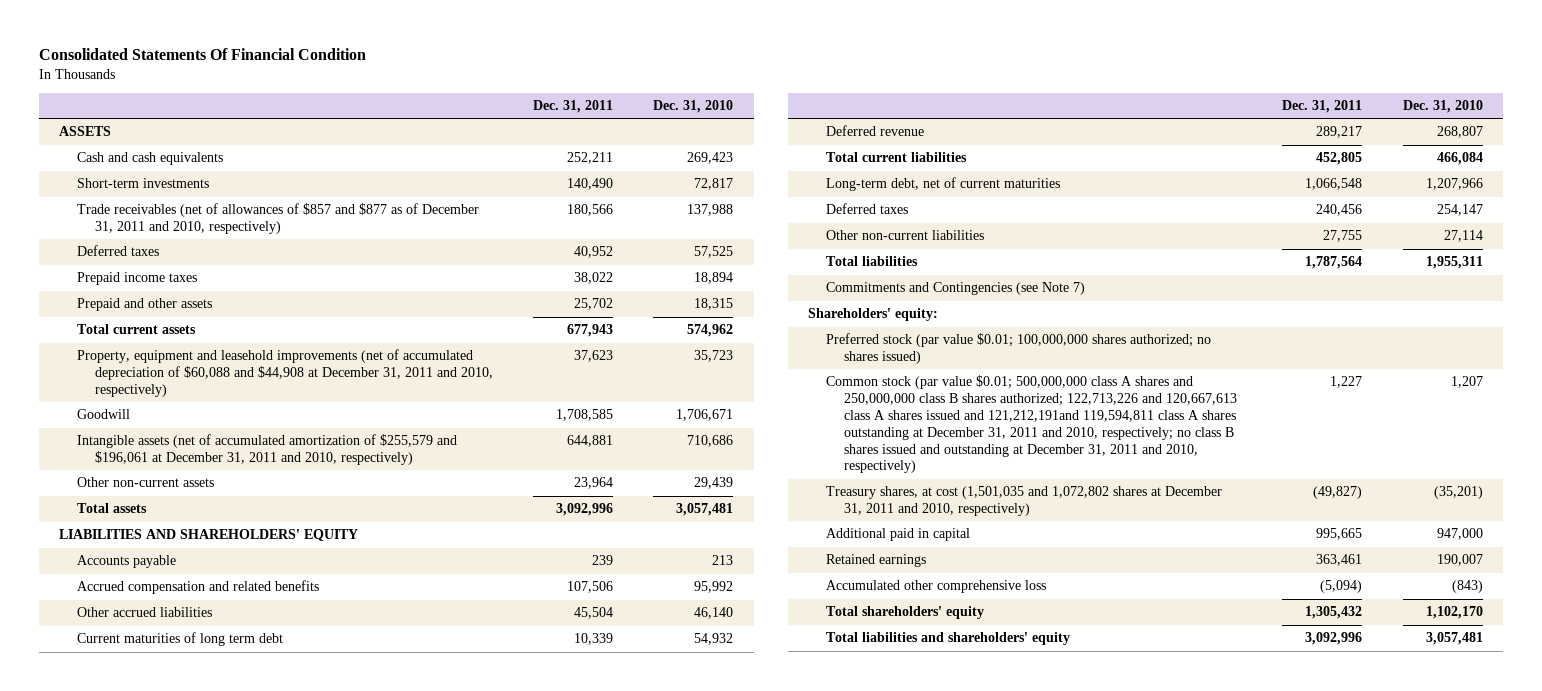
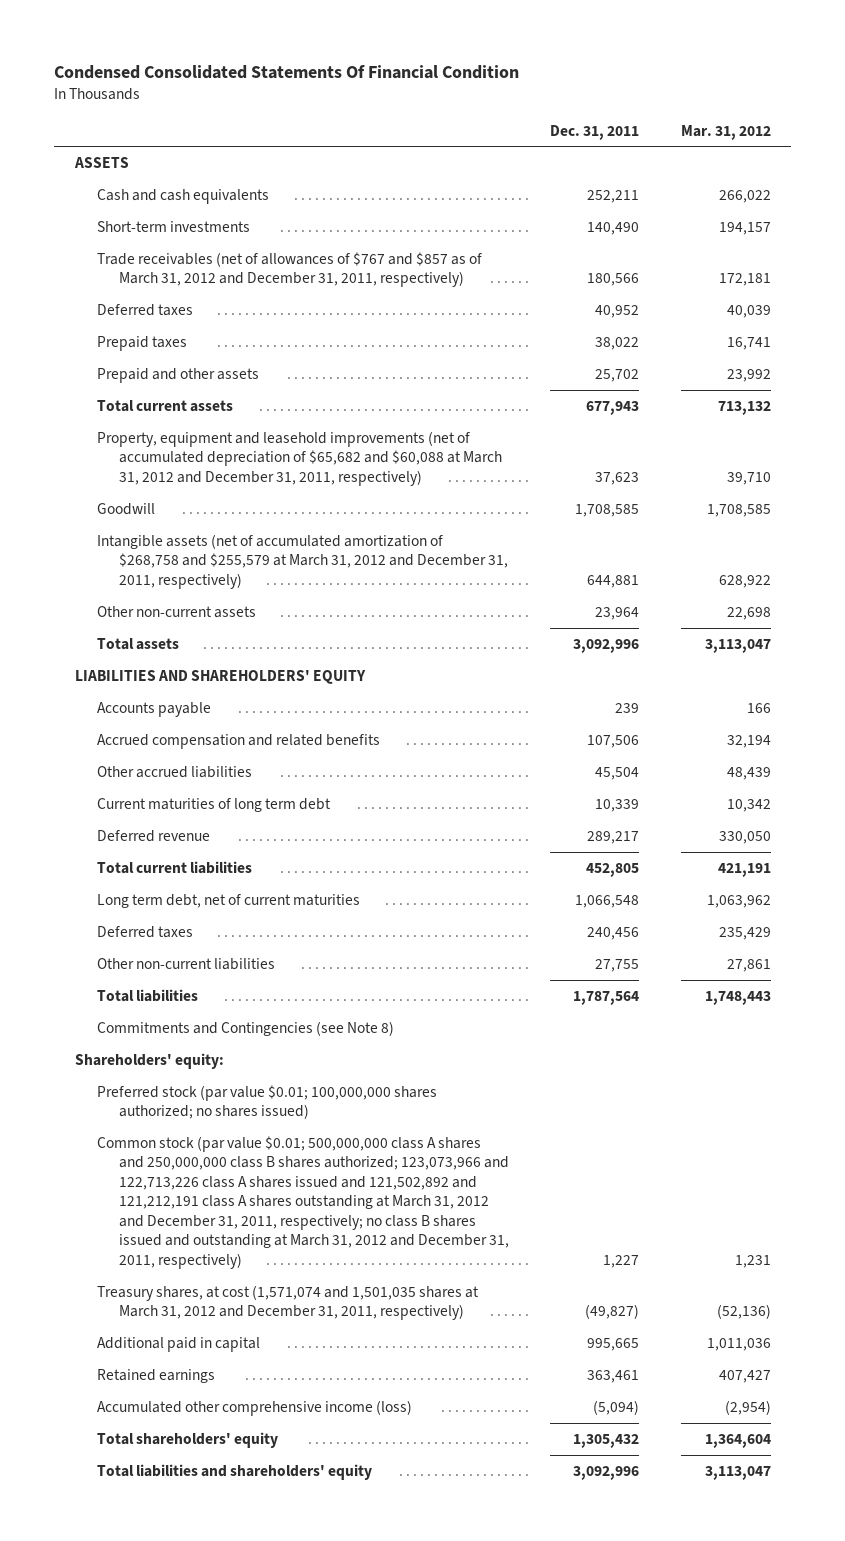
[38,48,366,61] Consolidated Statements Of Financial Condition -> [53,65,519,80] Condensed Consolidated Statements Of Financial Condition
[653,100,734,114] Dec. 31, 2010 -> none
none -> [680,124,771,140] Mar. 31, 2012
[76,203,479,235] Trade receivables (net of allowances of $857 and $877 as of December 31, 2011 and 2010, respectively) -> [96,252,482,288] Trade receivables (net of allowances of $767 and $857 as of March 31, 2012 and December 31, 2011, respectively)
[76,272,197,286] Prepaid income taxes -> [96,336,187,352] Prepaid taxes
[76,349,493,397] Property, equipment and leasehold improvements (net of accumulated depreciation of $60,088 and $44,908 at December 31, 2011 and 2010, respectively) -> [96,431,502,486] Property, equipment and leasehold improvements (net of accumulated depreciation of $65,682 and $60,088 at March 31, 2012 and December 31, 2011, respectively)
[76,434,457,466] Intangible assets (net of accumulated amortization of $255,579 and $196,061 at December 31, 2011 and 2010, respectively) -> [96,534,508,589] Intangible assets (net of accumulated amortization of $268,758 and $255,579 at March 31, 2012 and December 31, 2011, respectively)
[826,177,1061,192] Long-term debt, net of current maturities -> [96,894,360,909] Long term debt, net of current maturities
[826,282,1086,296] Commitments and Contingencies (see Note 7) -> [96,1021,394,1037] Commitments and Contingencies (see Note 8)
[826,375,1238,474] Common stock (par value $0.01; 500,000,000 class A shares and 250,000,000 class B shares authorized; 122,713,226 and 120,667,613 class A shares issued and 121,212,191and 119,594,811 class A shares outstanding at December 31, 2011 and 2010, respectively; no class B shares issued and outstanding at December 31, 2011 and 2010, respectively) -> [96,1136,509,1269] Common stock (par value $0.01; 500,000,000 class A shares and 250,000,000 class B shares authorized; 123,073,966 and 122,713,226 class A shares issued and 121,502,892 and 121,212,191 class A shares outstanding at March 31, 2012 and December 31, 2011, respectively; no class B shares issued and outstanding at March 31, 2012 and December 31, 2011, respectively)
[826,486,1223,517] Treasury shares, at cost (1,501,035 and 1,072,802 shares at December 31, 2011 and 2010, respectively) -> [96,1285,479,1321] Treasury shares, at cost (1,571,074 and 1,501,035 shares at March 31, 2012 and December 31, 2011, respectively)
[826,580,1047,594] Accumulated other comprehensive loss -> [96,1400,412,1417] Accumulated other comprehensive income (loss)

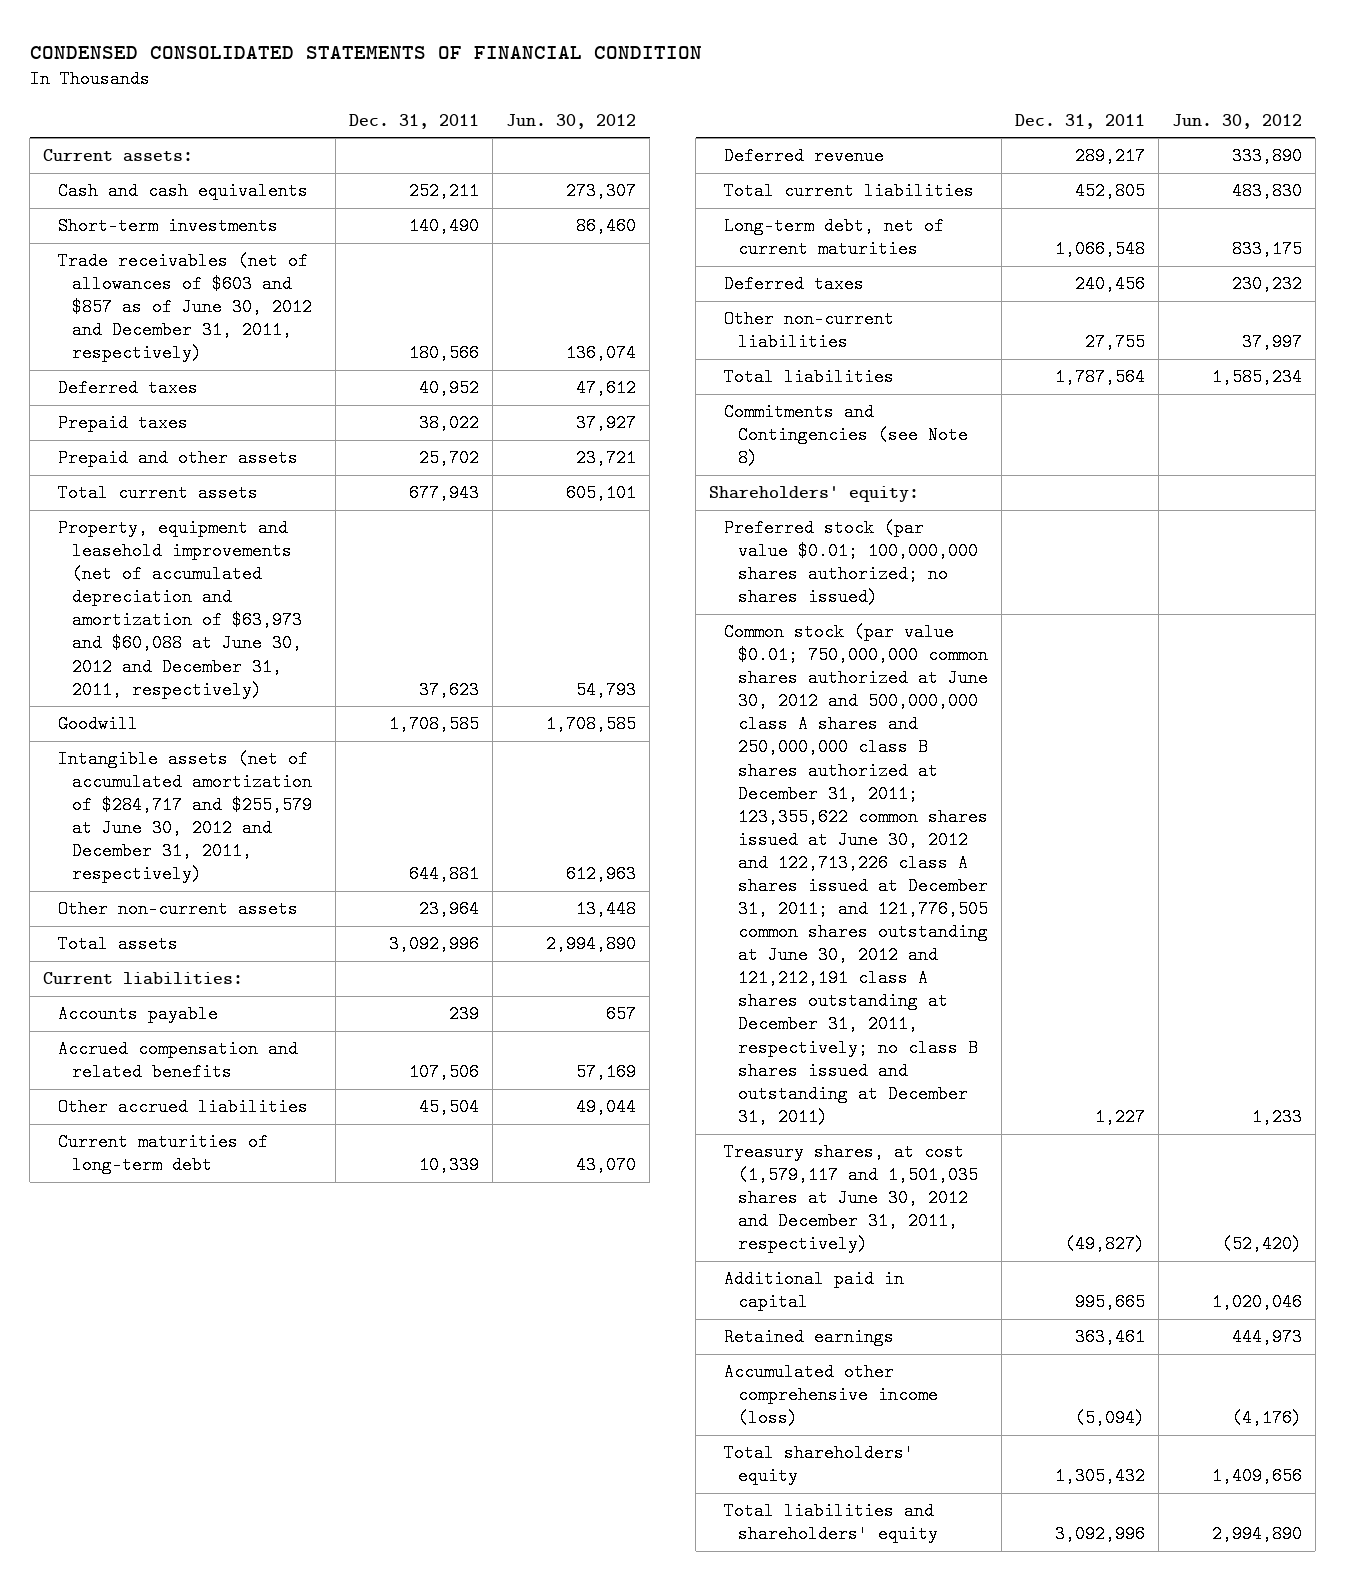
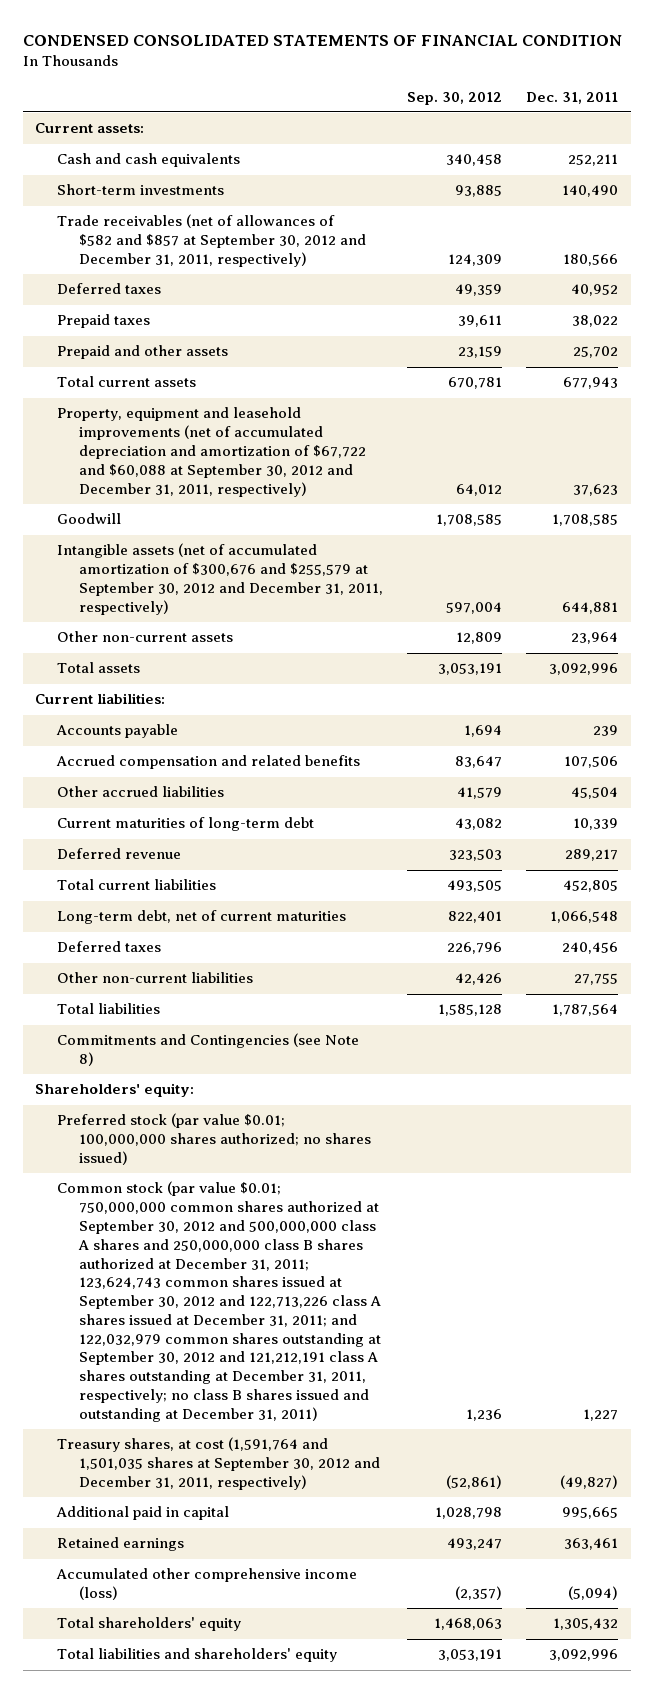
[506,113,637,129] Jun. 30, 2012 -> none
none -> [407,91,503,105] Sep. 30, 2012
[57,252,313,363] Trade receivables (net of allowances of $603 and $857 as of June 30, 2012 and December 31, 2011, respectively) -> [56,214,366,268] Trade receivables (net of allowances of $582 and $857 at September 30, 2012 and December 31, 2011, respectively)
[57,519,303,699] Property, equipment and leasehold improvements (net of accumulated depreciation and amortization of $63,973 and $60,088 at June 30, 2012 and December 31, 2011, respectively) -> [56,407,366,497] Property, equipment and leasehold improvements (net of accumulated depreciation and amortization of $67,722 and $60,088 at September 30, 2012 and December 31, 2011, respectively)
[57,750,313,884] Intangible assets (net of accumulated amortization of $284,717 and $255,579 at June 30, 2012 and December 31, 2011, respectively) -> [56,543,383,615] Intangible assets (net of accumulated amortization of $300,676 and $255,579 at September 30, 2012 and December 31, 2011, respectively)
[723,623,988,1126] Common stock (par value $0.01; 750,000,000 common shares authorized at June 30, 2012 and 500,000,000 class A shares and 250,000,000 class B shares authorized at December 31, 2011; 123,355,622 common shares issued at June 30, 2012 and 122,713,226 class A shares issued at December 31, 2011; and 121,776,505 common shares outstanding at June 30, 2012 and 121,212,191 class A shares outstanding at December 31, 2011, respectively; no class B shares issued and outstanding at December 31, 2011) -> [56,1181,381,1422] Common stock (par value $0.01; 750,000,000 common shares authorized at September 30, 2012 and 500,000,000 class A shares and 250,000,000 class B shares authorized at December 31, 2011; 123,624,743 common shares issued at September 30, 2012 and 122,713,226 class A shares issued at December 31, 2011; and 122,032,979 common shares outstanding at September 30, 2012 and 121,212,191 class A shares outstanding at December 31, 2011, respectively; no class B shares issued and outstanding at December 31, 2011)
[723,1143,978,1254] Treasury shares, at cost (1,579,117 and 1,501,035 shares at June 30, 2012 and December 31, 2011, respectively) -> [56,1437,380,1491] Treasury shares, at cost (1,591,764 and 1,501,035 shares at September 30, 2012 and December 31, 2011, respectively)

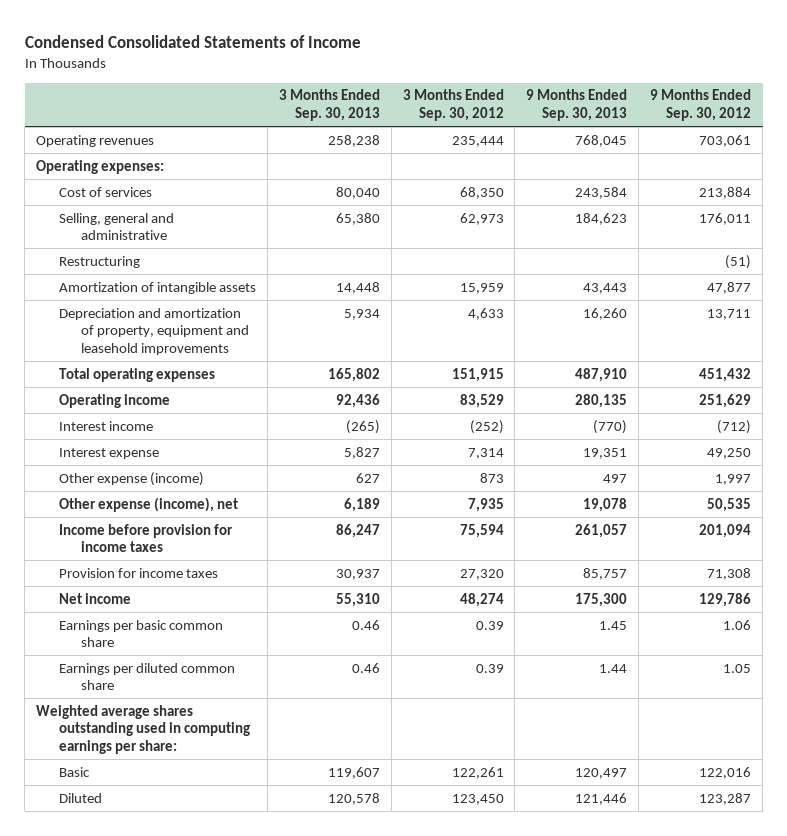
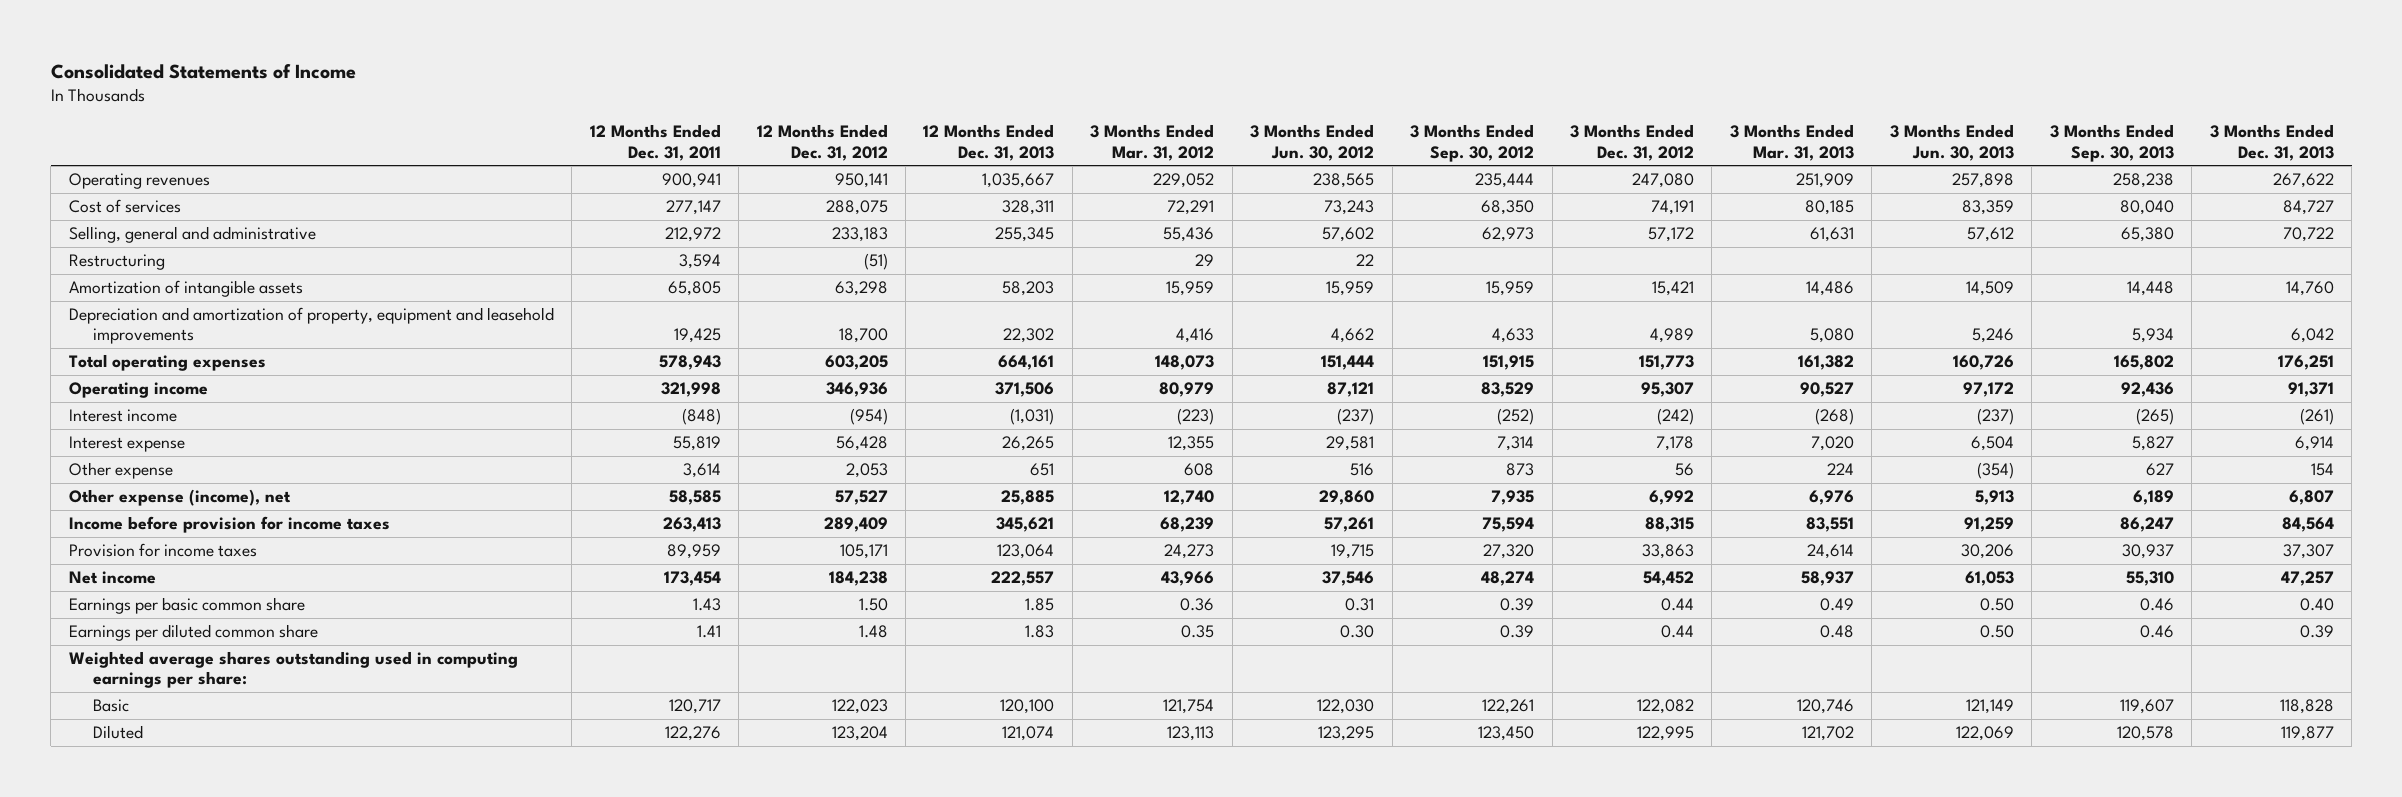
[24,34,361,48] Condensed Consolidated Statements of Income -> [50,63,356,79] Consolidated Statements of Income
[526,89,628,122] 9 Months Ended Sep. 30, 2013 -> none
[650,89,752,122] 9 Months Ended Sep. 30, 2012 -> none
none -> [589,124,721,161] 12 Months Ended Dec. 31, 2011
none -> [756,124,888,161] 12 Months Ended Dec. 31, 2012
none -> [923,124,1055,161] 12 Months Ended Dec. 31, 2013
none -> [1090,124,1215,161] 3 Months Ended Mar. 31, 2012
none -> [1250,124,1375,161] 3 Months Ended Jun. 30, 2012
none -> [1569,124,1694,161] 3 Months Ended Dec. 31, 2012
none -> [1729,124,1854,161] 3 Months Ended Mar. 31, 2013
none -> [1889,124,2014,161] 3 Months Ended Jun. 30, 2013
none -> [2209,124,2334,161] 3 Months Ended Dec. 31, 2013
[36,159,165,174] Operating expenses: -> none
[58,471,204,486] Other expense (income) -> [68,462,173,480] Other expense

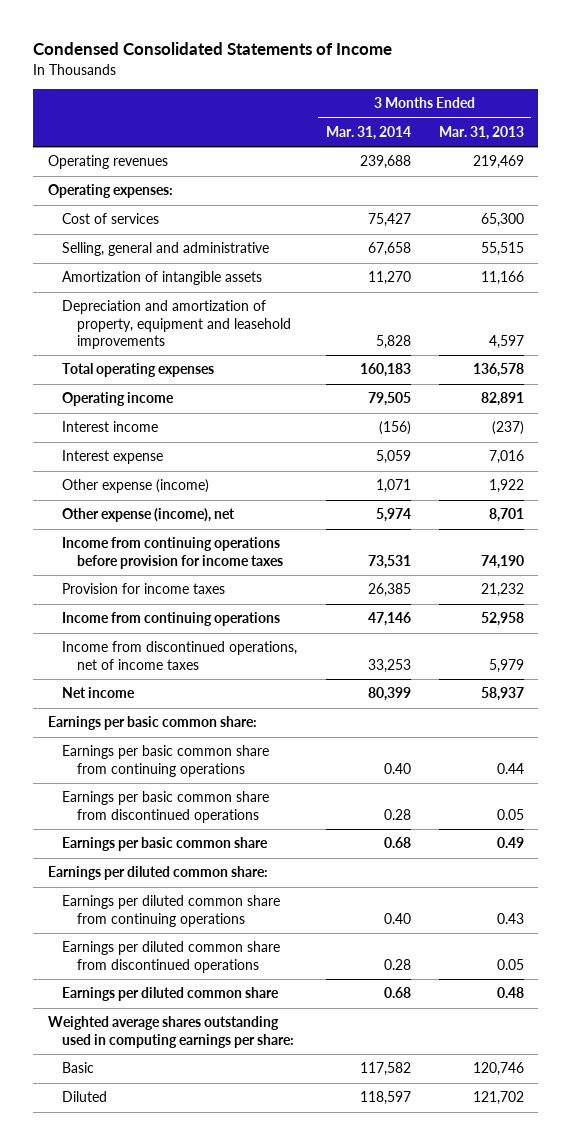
[50,63,356,79] Consolidated Statements of Income -> [33,42,393,56] Condensed Consolidated Statements of Income
[589,124,721,161] 12 Months Ended Dec. 31, 2011 -> none
[756,124,888,161] 12 Months Ended Dec. 31, 2012 -> none
[923,124,1055,161] 12 Months Ended Dec. 31, 2013 -> none
[1090,124,1215,161] 3 Months Ended Mar. 31, 2012 -> none
[1250,124,1375,161] 3 Months Ended Jun. 30, 2012 -> none
[1410,124,1535,162] 3 Months Ended Sep. 30, 2012 -> none
[1569,124,1694,161] 3 Months Ended Dec. 31, 2012 -> none
[1889,124,2014,161] 3 Months Ended Jun. 30, 2013 -> none
[2049,124,2174,162] 3 Months Ended Sep. 30, 2013 -> none
[2209,124,2334,161] 3 Months Ended Dec. 31, 2013 -> none
none -> [325,125,411,140] Mar. 31, 2014
[68,254,165,271] Restructuring -> none
[1795,173,1854,189] 251,909 -> [472,155,524,170] 219,469
none -> [47,184,173,199] Operating expenses:
[1804,200,1854,216] 80,185 -> [480,213,524,228] 65,300
[1809,227,1854,243] 61,631 -> [480,242,524,257] 55,515
[1805,281,1854,297] 14,486 -> [480,271,524,286] 11,166
[1809,328,1854,344] 5,080 -> [488,335,524,350] 4,597
[1797,355,1854,371] 161,382 -> [472,363,524,378] 136,578
[1799,382,1854,398] 90,527 -> [480,392,524,407] 82,891
[1814,408,1854,426] (268) -> [491,421,524,436] (237)
[1810,436,1854,452] 7,020 -> [488,450,524,465] 7,016
[68,462,173,480] Other expense -> [62,479,210,494] Other expense (income)
[1826,463,1854,476] 224 -> [488,479,524,494] 1,922
[1808,490,1854,506] 6,976 -> [488,508,524,523] 8,701
[68,516,390,534] Income before provision for income taxes -> [62,537,283,569] Income from continuing operations before provision for income taxes
[1805,517,1854,533] 83,551 -> [480,554,524,569] 74,190
[1806,544,1854,560] 24,614 -> [480,583,524,598] 21,232
none -> [62,612,281,627] Income from continuing operations
none -> [62,641,298,670] Income from discontinued operations, net of income taxes
none -> [47,716,257,731] Earnings per basic common share:
none -> [62,745,270,777] Earnings per basic common share from continuing operations
none -> [62,791,270,823] Earnings per basic common share from discontinued operations
none -> [47,866,268,881] Earnings per diluted common share:
none -> [62,895,281,927] Earnings per diluted common share from continuing operations
none -> [62,941,281,973] Earnings per diluted common share from discontinued operations

